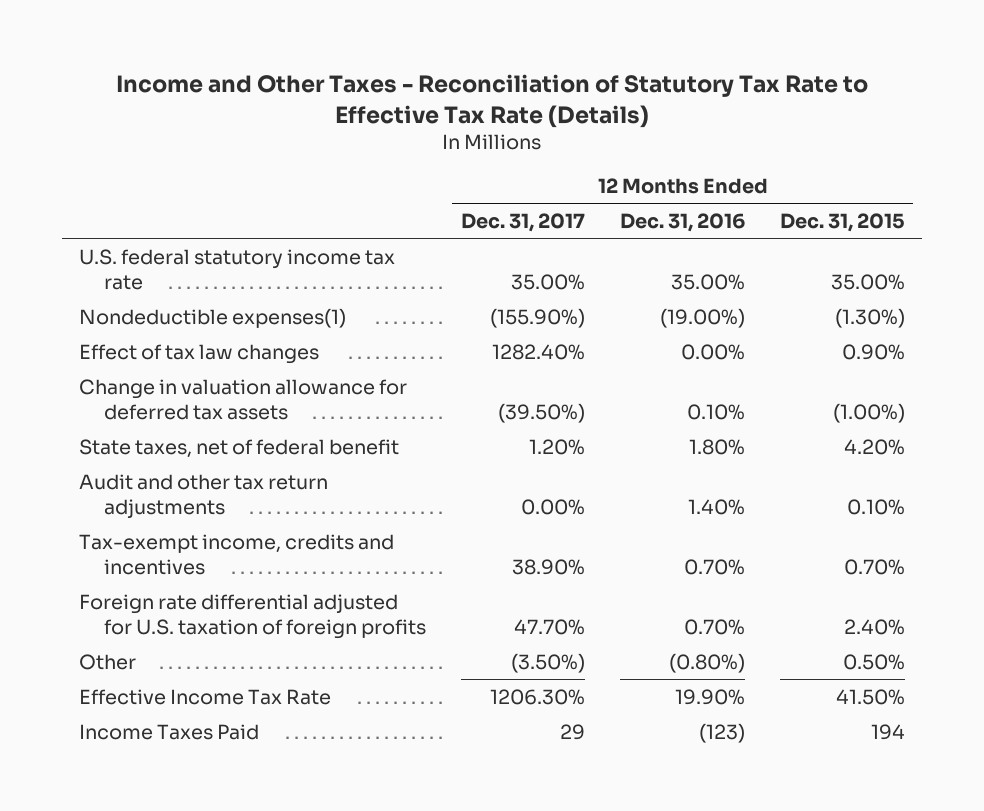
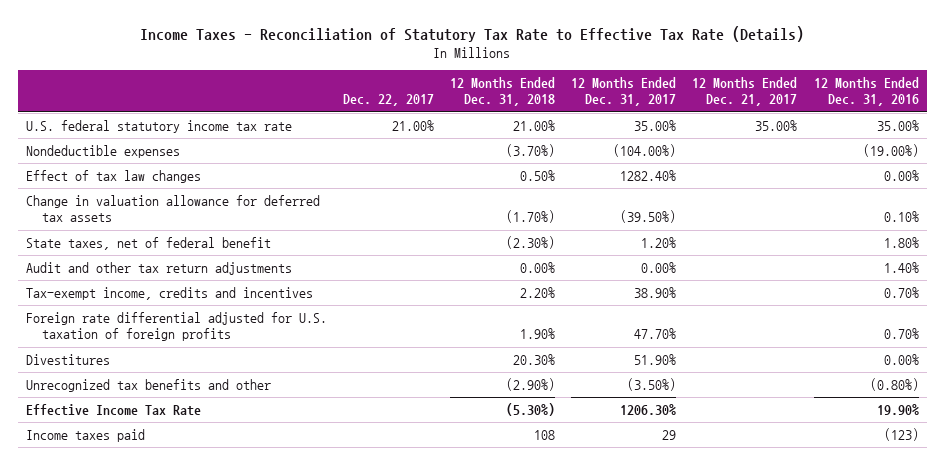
[116,74,869,128] Income and Other Taxes - Reconciliation of Statutory Tax Rate to Effective Tax Rate (Details) -> [140,25,805,42] Income Taxes - Reconciliation of Statutory Tax Rate to Effective Tax Rate (Details)
[779,212,905,232] Dec. 31, 2015 -> none
none -> [343,94,435,107] Dec. 22, 2017
none -> [450,77,556,107] 12 Months Ended Dec. 31, 2018
none -> [692,77,798,107] 12 Months Ended Dec. 21, 2017
[79,307,347,328] Nondeductible expenses(1) -> [25,144,180,158] Nondeductible expenses
[489,307,585,328] (155.90%) -> [613,143,677,157] (104.00%)
none -> [25,353,110,365] Divestitures
[79,653,137,670] Other -> [25,378,271,392] Unrecognized tax benefits and other
[79,723,260,740] Income Taxes Paid -> [25,428,145,442] Income taxes paid

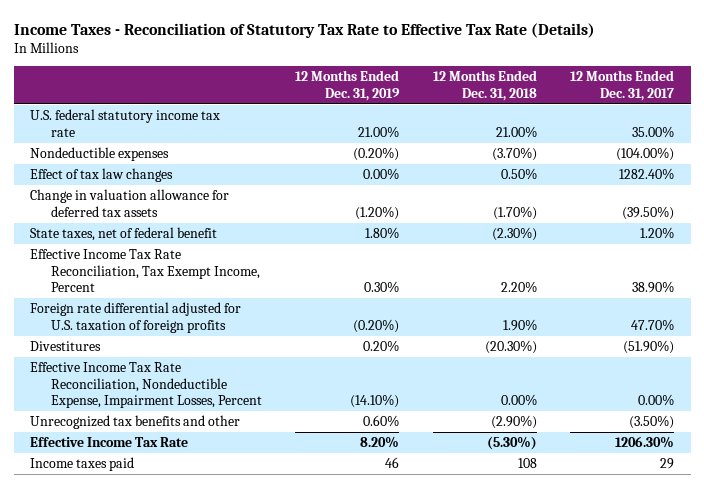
[343,94,435,107] Dec. 22, 2017 -> none
[692,77,798,107] 12 Months Ended Dec. 21, 2017 -> none
[813,77,919,107] 12 Months Ended Dec. 31, 2016 -> none
none -> [295,70,401,101] 12 Months Ended Dec. 31, 2019
[25,261,292,275] Audit and other tax return adjustments -> none
[25,286,313,300] Tax-exempt income, credits and incentives -> [30,249,261,293] Effective Income Tax Rate Reconciliation, Tax Exempt Income, Percent
[513,353,556,365] 20.30% -> [484,340,537,355] (20.30%)
[634,353,677,365] 51.90% -> [622,340,674,355] (51.90%)
none -> [30,362,263,409] Effective Income Tax Rate Reconciliation, Nondeductible Expense, Impairment Losses, Percent

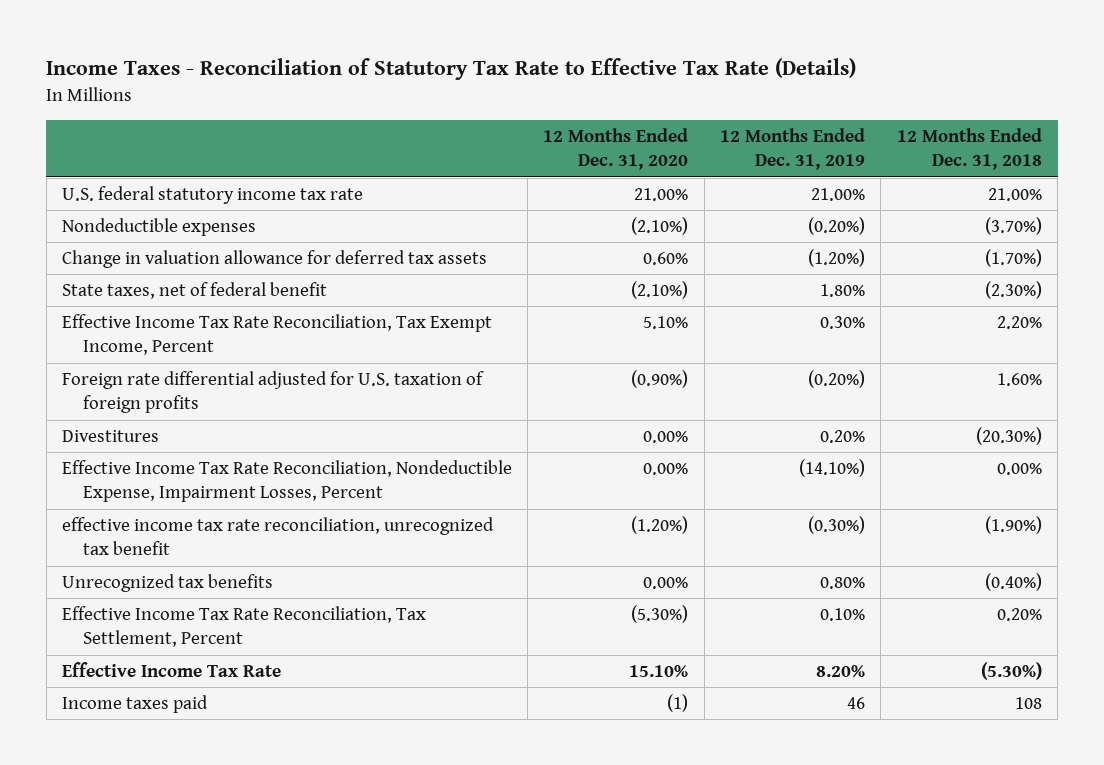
[569,70,674,101] 12 Months Ended Dec. 31, 2017 -> none
none -> [543,127,689,171] 12 Months Ended Dec. 31, 2020
[30,168,174,183] Effect of tax law changes -> none
[502,318,537,331] 1.90% -> [996,373,1042,387] 1.60%
none -> [61,517,494,556] effective income tax rate reconciliation, unrecognized tax benefit
[30,415,241,430] Unrecognized tax benefits and other -> [61,574,273,593] Unrecognized tax benefits
[363,415,400,428] 0.60% -> [820,577,866,590] 0.80%
[490,415,537,430] (2.90%) -> [984,573,1042,592] (0.40%)
none -> [61,606,426,648] Effective Income Tax Rate Reconciliation, Tax Settlement, Percent

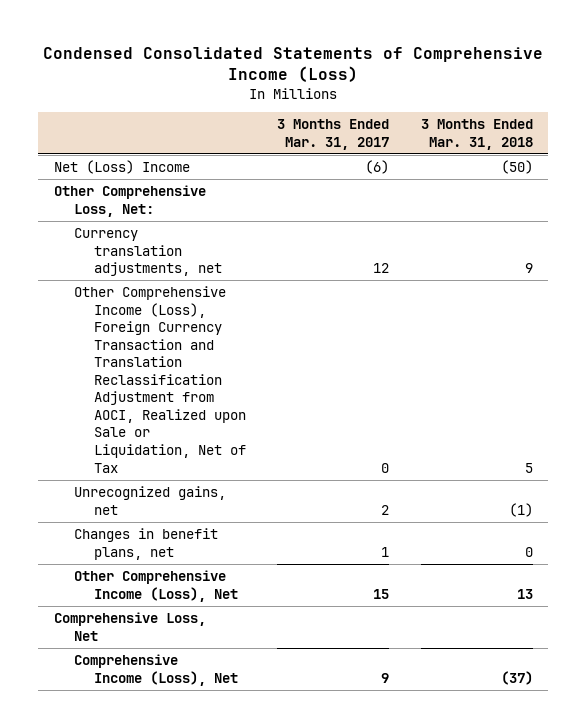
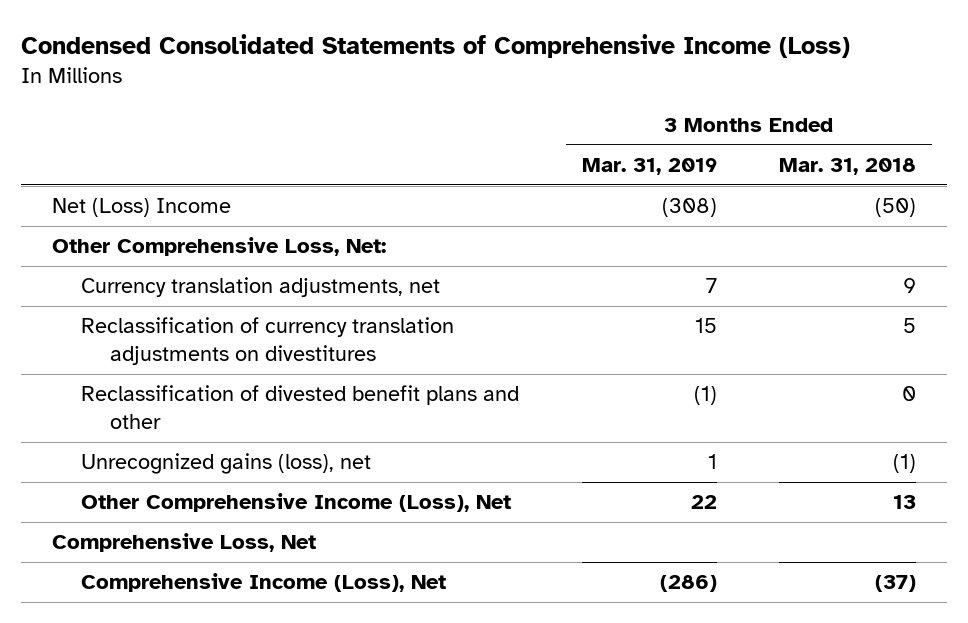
[277,119,390,150] 3 Months Ended Mar. 31, 2017 -> none
none -> [581,157,717,175] Mar. 31, 2019
[73,528,218,560] Changes in benefit plans, net -> none
[73,286,247,473] Other Comprehensive Income (Loss), Foreign Currency Transaction and Translation Reclassification Adjustment from AOCI, Realized upon Sale or Liquidation, Net of Tax -> [81,317,455,365] Reclassification of currency translation adjustments on divestitures
none -> [81,385,520,429] Reclassification of divested benefit plans and other
[73,486,226,515] Unrecognized gains, net -> [81,453,372,475] Unrecognized gains (loss), net

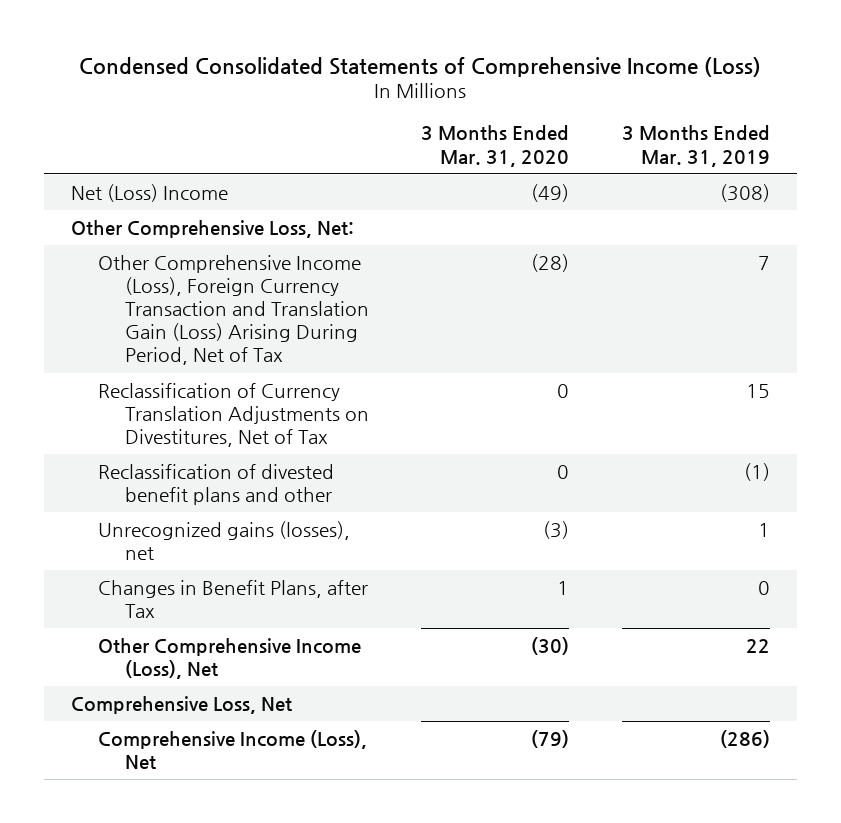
[779,157,917,175] Mar. 31, 2018 -> none
none -> [421,125,570,167] 3 Months Ended Mar. 31, 2020
[81,277,441,298] Currency translation adjustments, net -> none
none -> [97,254,369,366] Other Comprehensive Income (Loss), Foreign Currency Transaction and Translation Gain (Loss) Arising During Period, Net of Tax
[81,317,455,365] Reclassification of currency translation adjustments on divestitures -> [97,382,369,448] Reclassification of Currency Translation Adjustments on Divestitures, Net of Tax
[81,453,372,475] Unrecognized gains (loss), net -> [97,520,350,561] Unrecognized gains (losses), net
none -> [97,579,368,619] Changes in Benefit Plans, after Tax

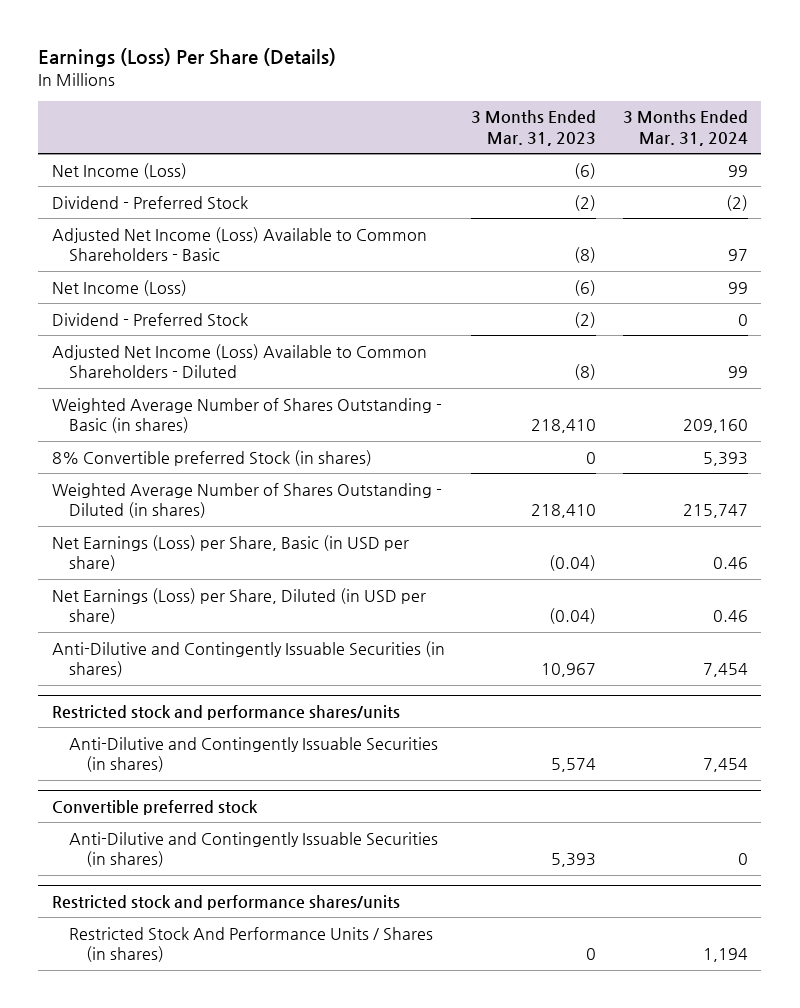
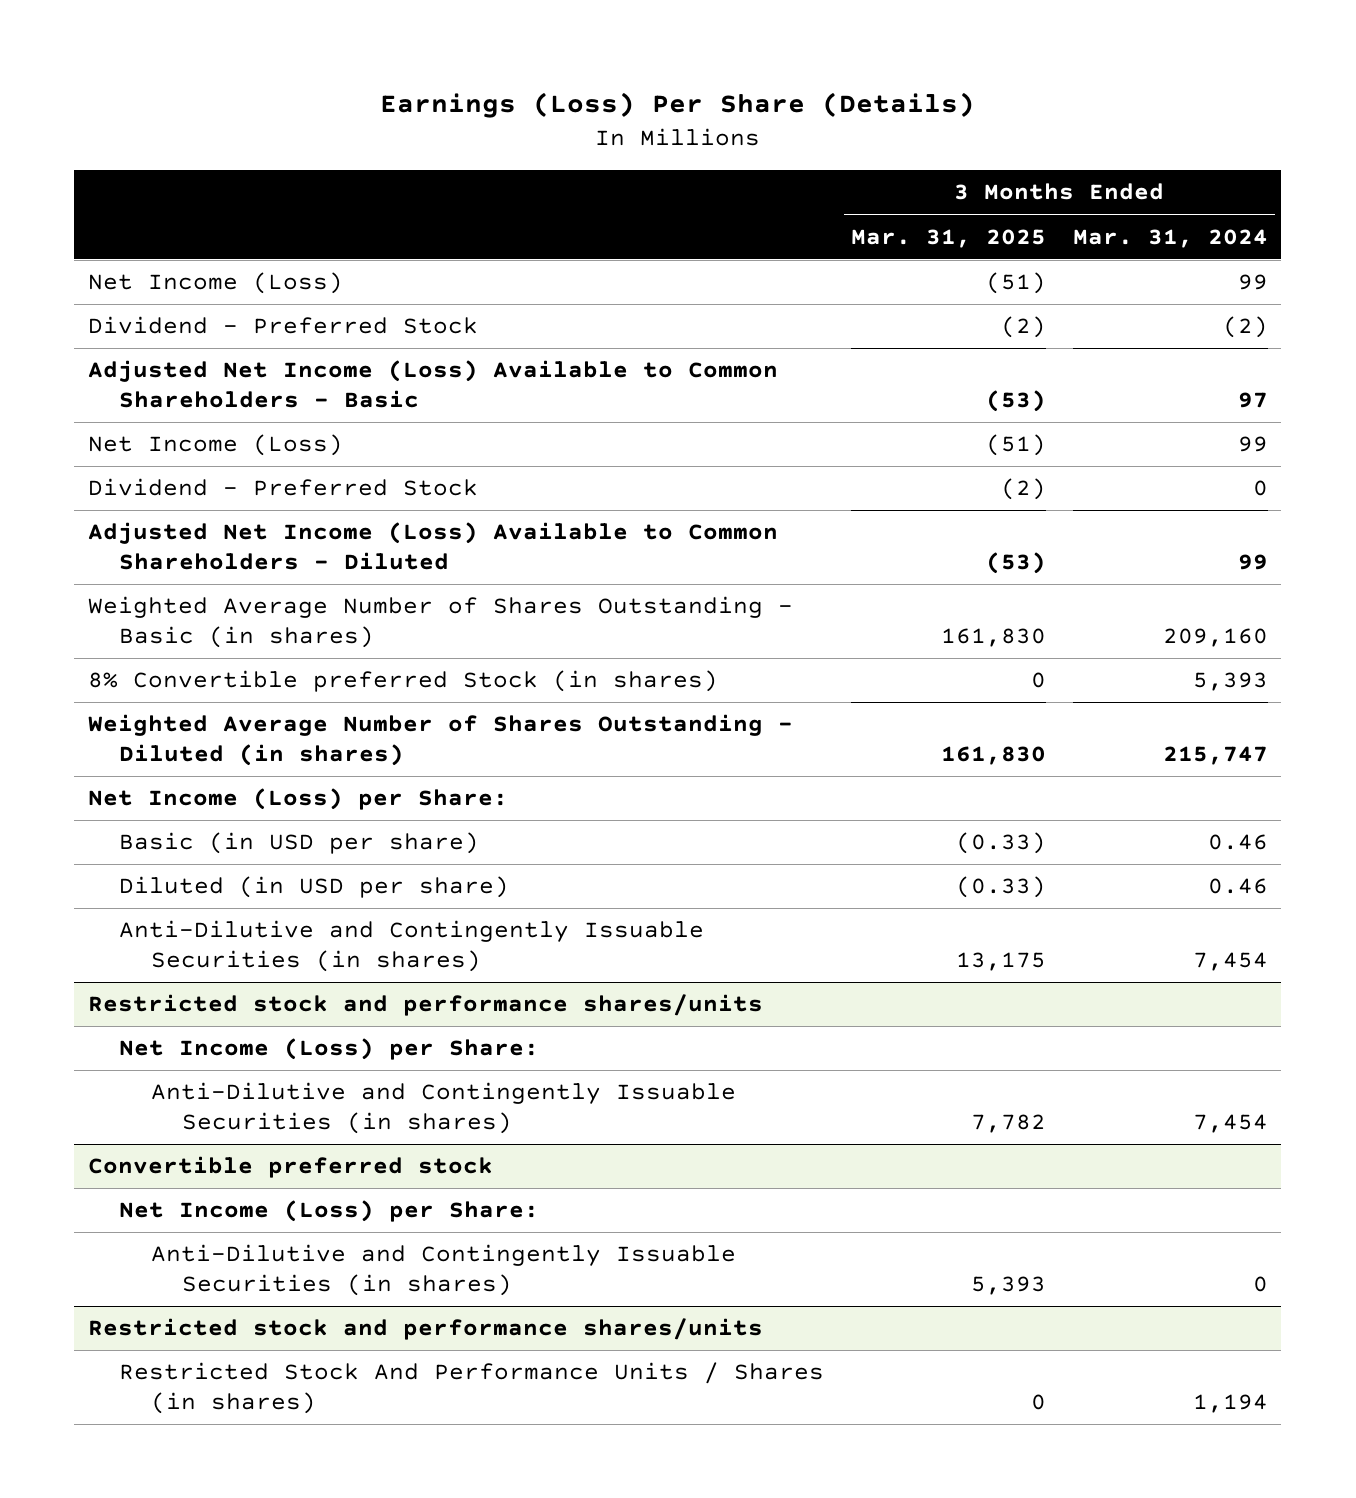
[471,110,597,146] 3 Months Ended Mar. 31, 2023 -> none
none -> [851,228,1047,248] Mar. 31, 2025
none -> [87,788,508,811] Net Income (Loss) per Share:
[51,534,409,572] Net Earnings (Loss) per Share, Basic (in USD per share) -> [119,832,480,855] Basic (in USD per share)
[51,587,426,625] Net Earnings (Loss) per Share, Diluted (in USD per share) -> [119,876,510,899] Diluted (in USD per share)
none -> [119,1038,540,1061] Net Income (Loss) per Share:
none -> [119,1200,540,1223] Net Income (Loss) per Share:

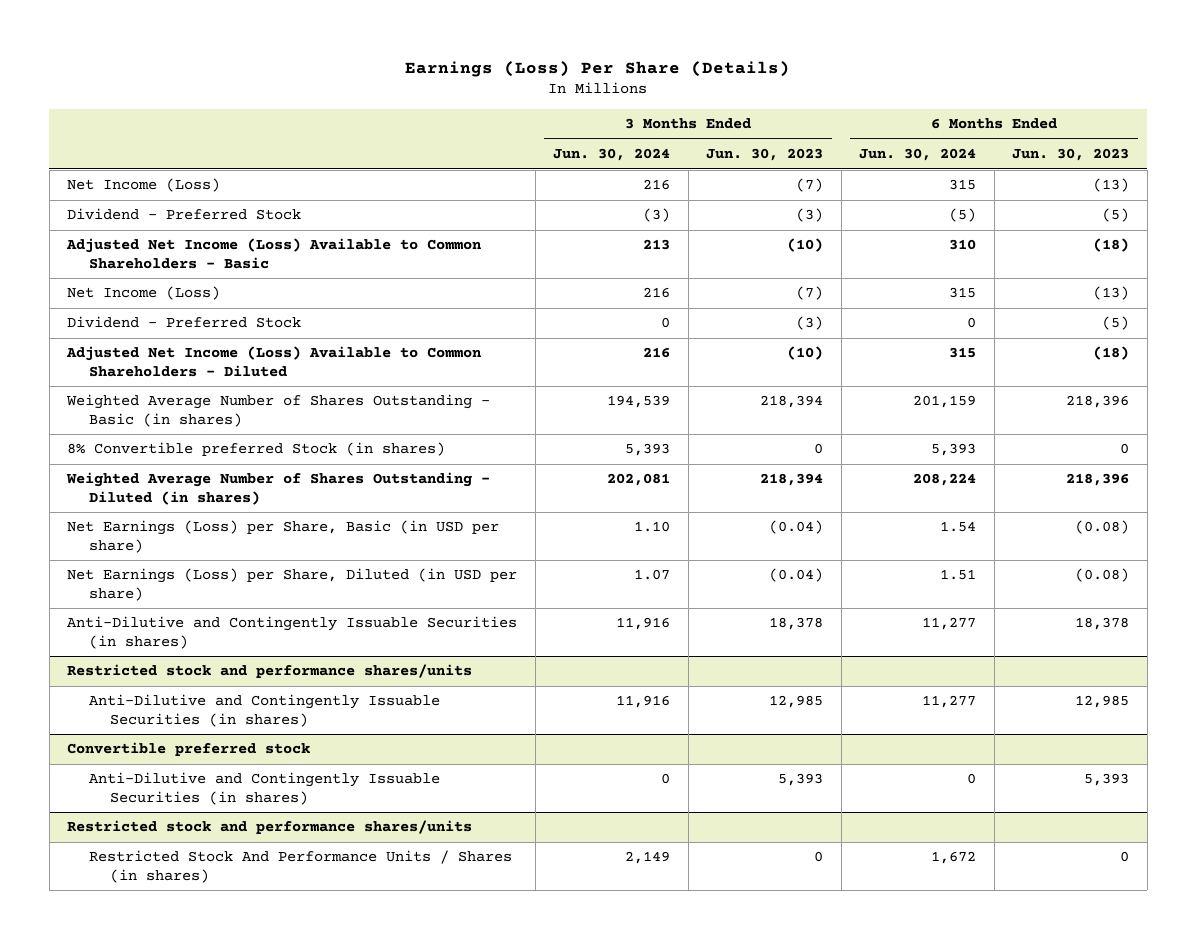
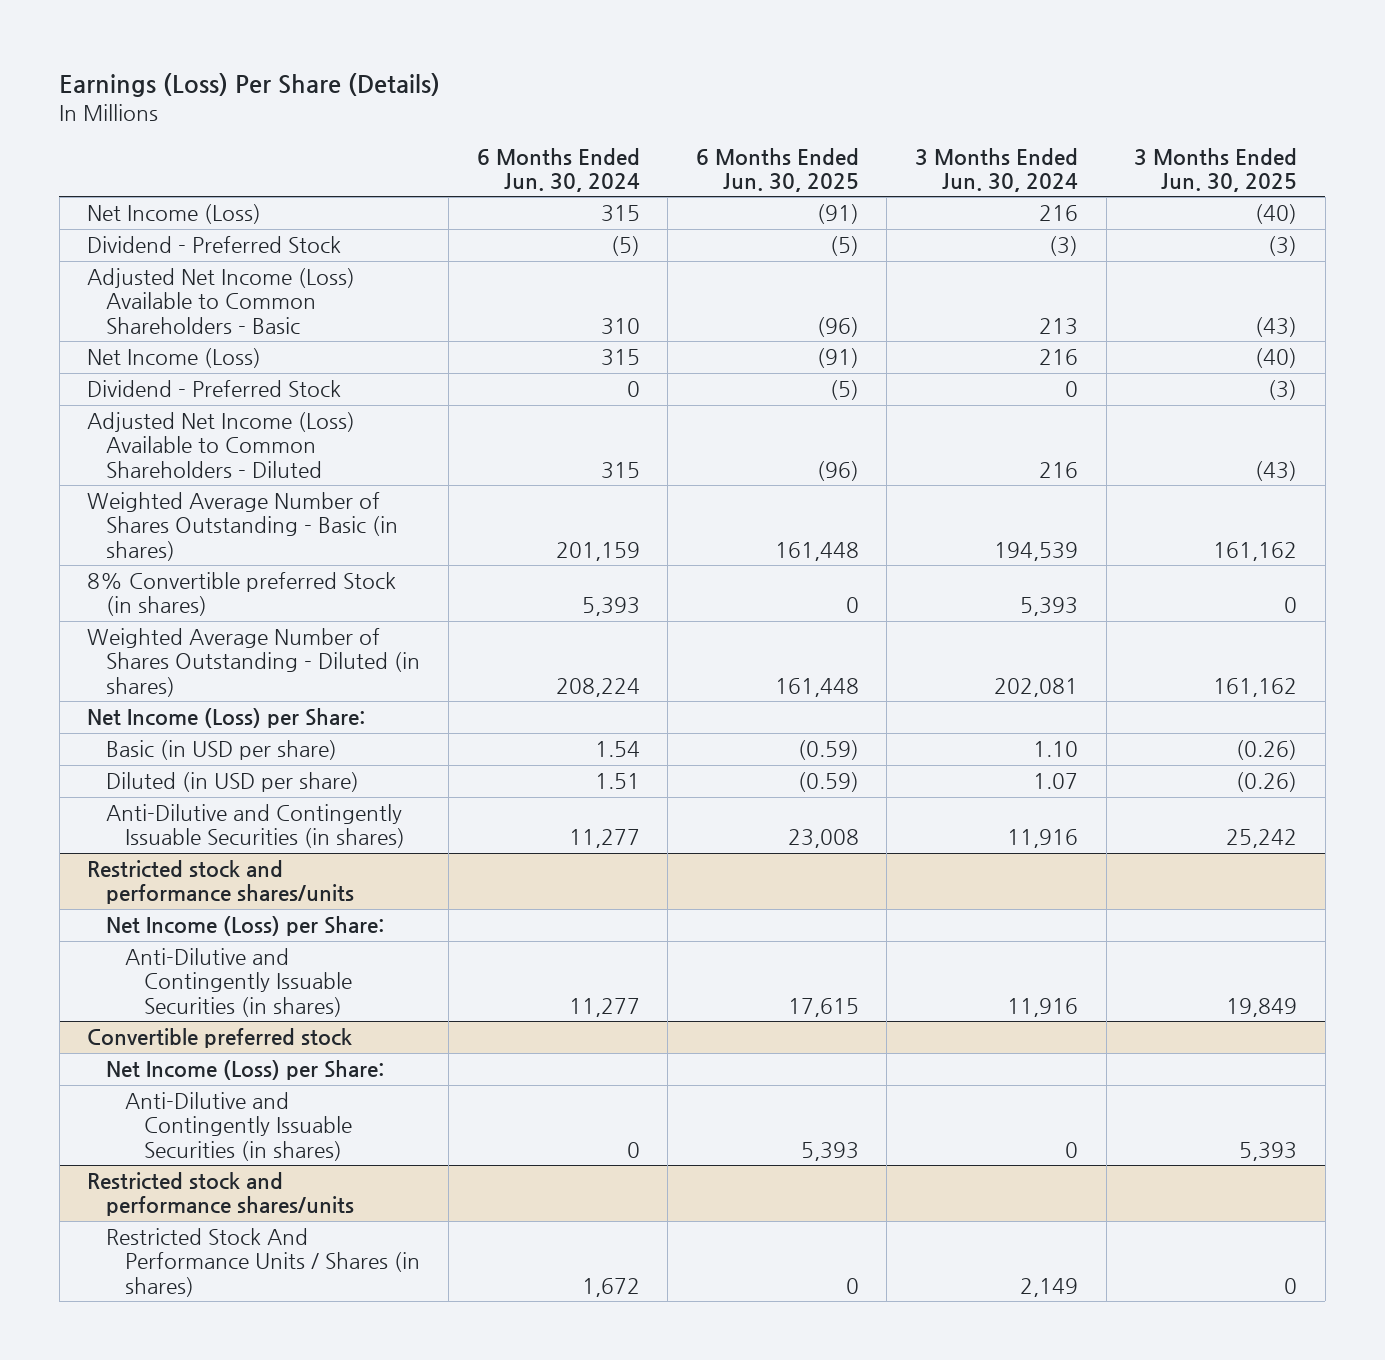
[706,148,824,162] Jun. 30, 2023 -> none
[1012,148,1130,162] Jun. 30, 2023 -> none
none -> [695,147,859,192] 6 Months Ended Jun. 30, 2025
none -> [1134,147,1298,192] 3 Months Ended Jun. 30, 2025
none -> [87,708,366,729] Net Income (Loss) per Share:
[67,520,500,553] Net Earnings (Loss) per Share, Basic (in USD per share) -> [106,740,338,761] Basic (in USD per share)
[67,568,518,601] Net Earnings (Loss) per Share, Diluted (in USD per share) -> [106,772,360,793] Diluted (in USD per share)
none -> [106,916,385,937] Net Income (Loss) per Share:
none -> [106,1060,385,1081] Net Income (Loss) per Share:

